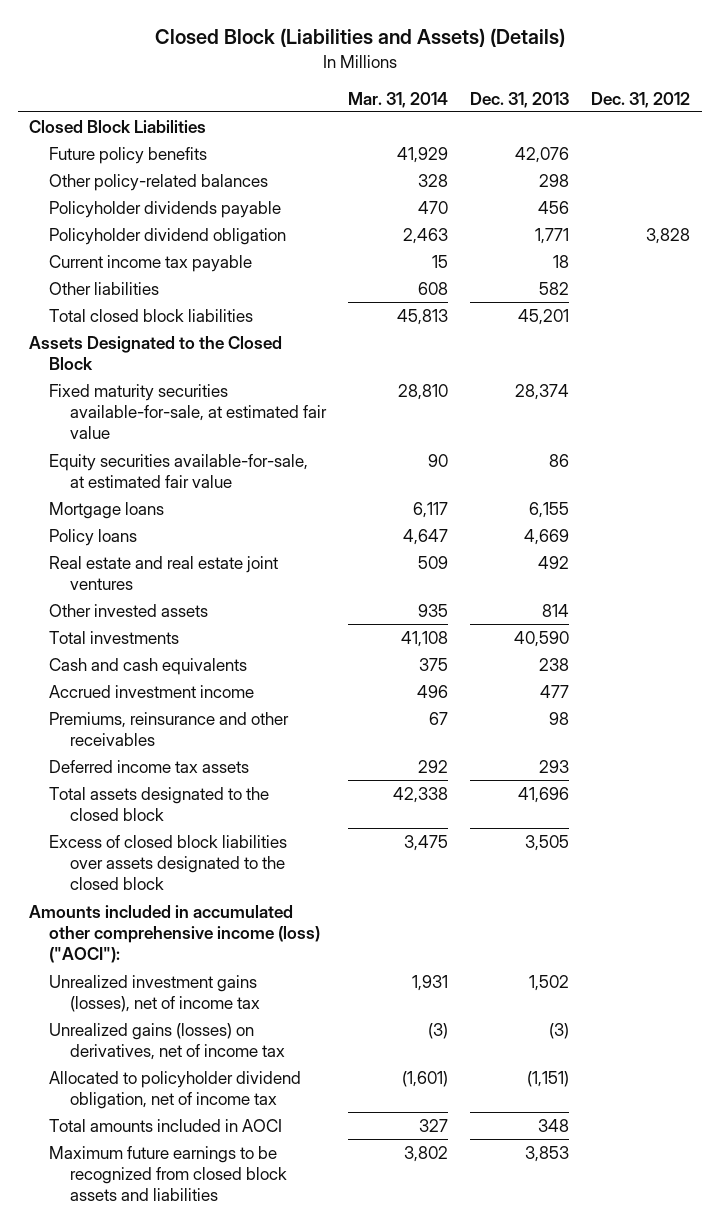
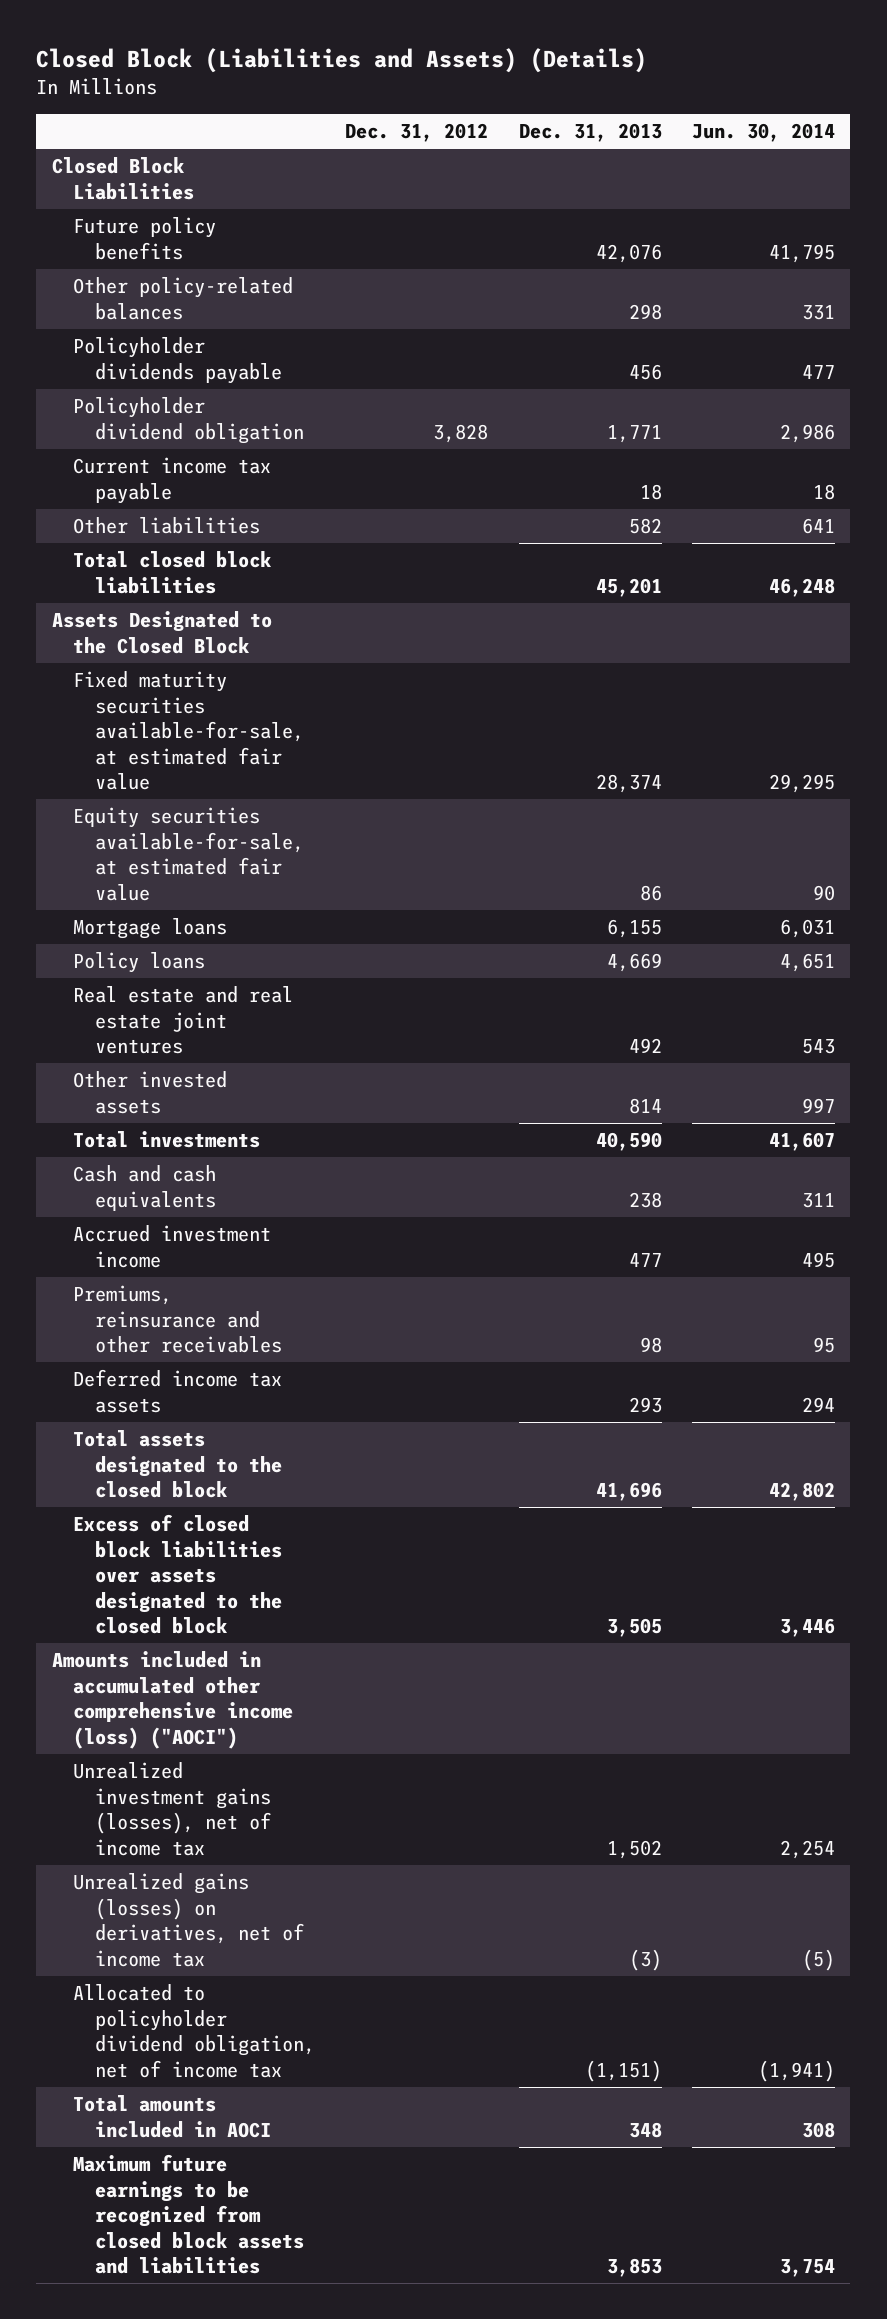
[347,91,448,108] Mar. 31, 2014 -> none
none -> [692,123,836,143] Jun. 30, 2014
[28,904,321,964] Amounts included in accumulated other comprehensive income (loss) ("AOCI"): -> [51,1651,294,1749] Amounts included in accumulated other comprehensive income (loss) ("AOCI")

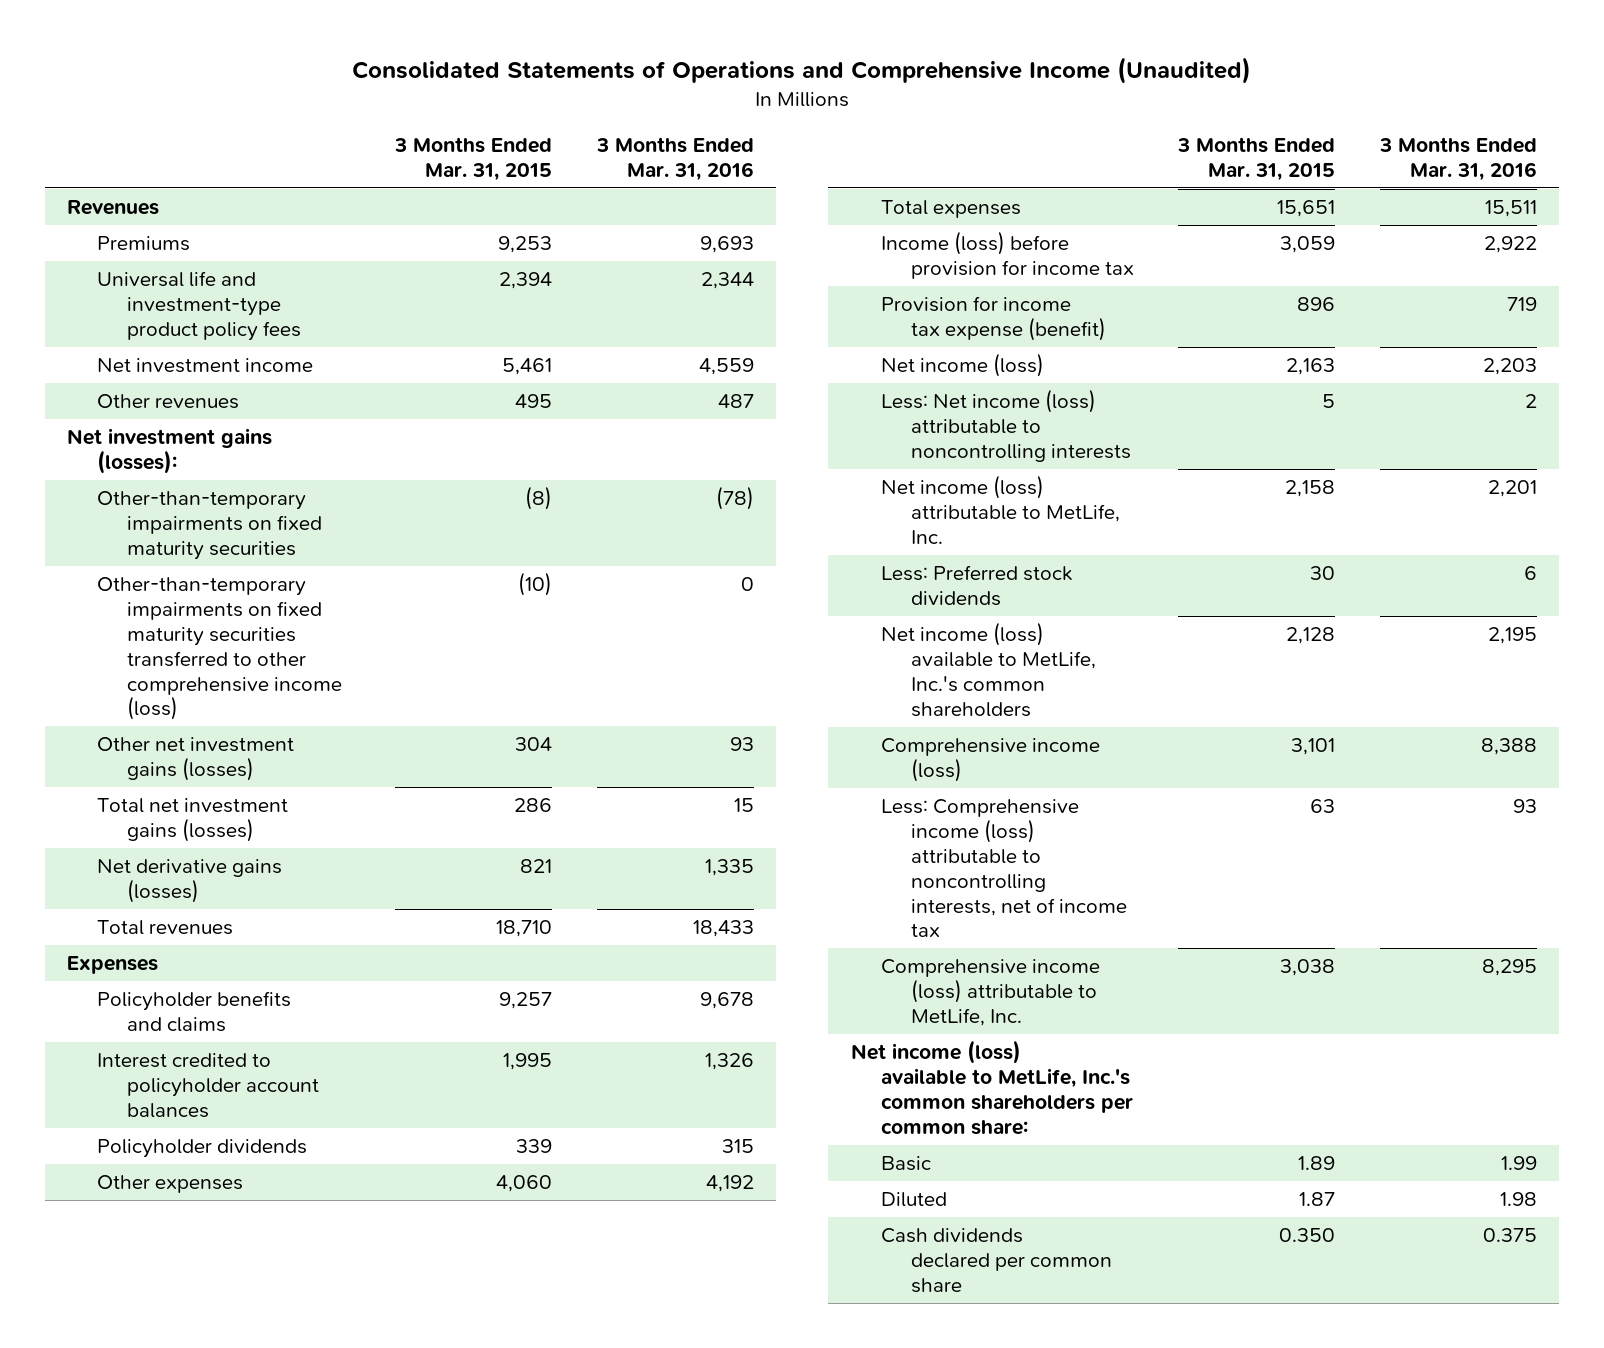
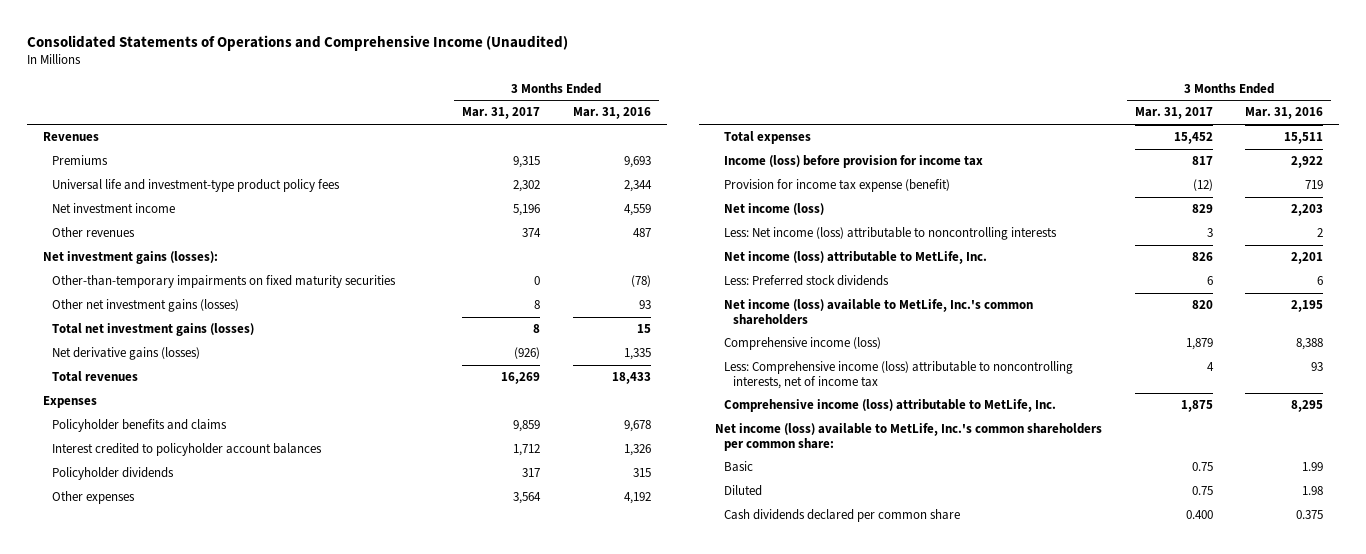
[394,136,553,181] 3 Months Ended Mar. 31, 2015 -> none
none -> [462,107,541,120] Mar. 31, 2017
[97,577,343,721] Other-than-temporary impairments on fixed maturity securities transferred to other comprehensive income (loss) -> none

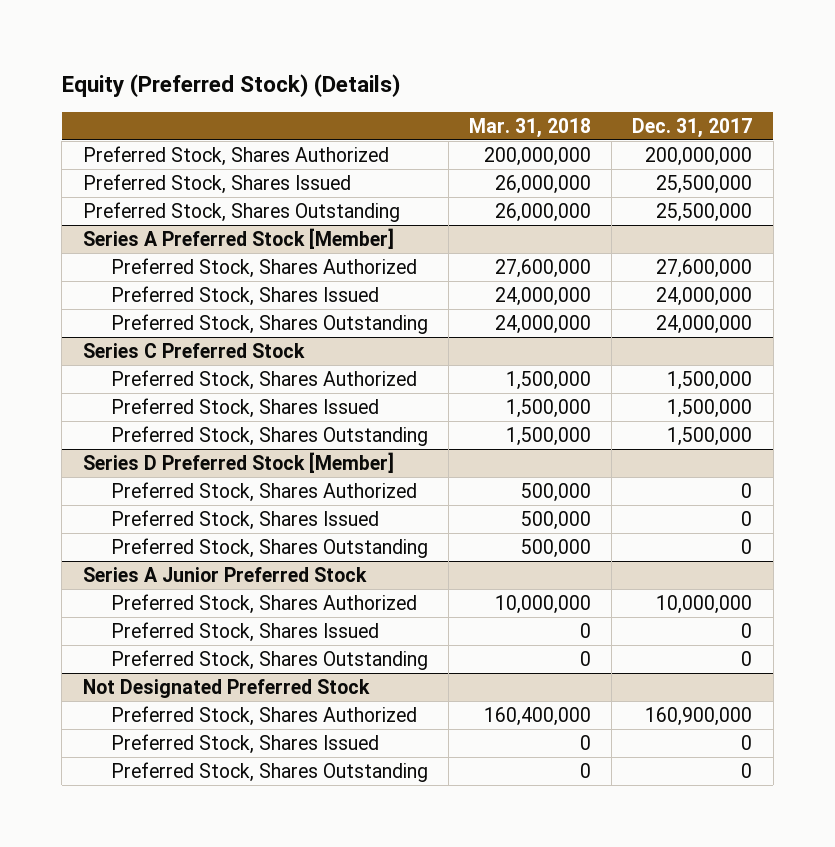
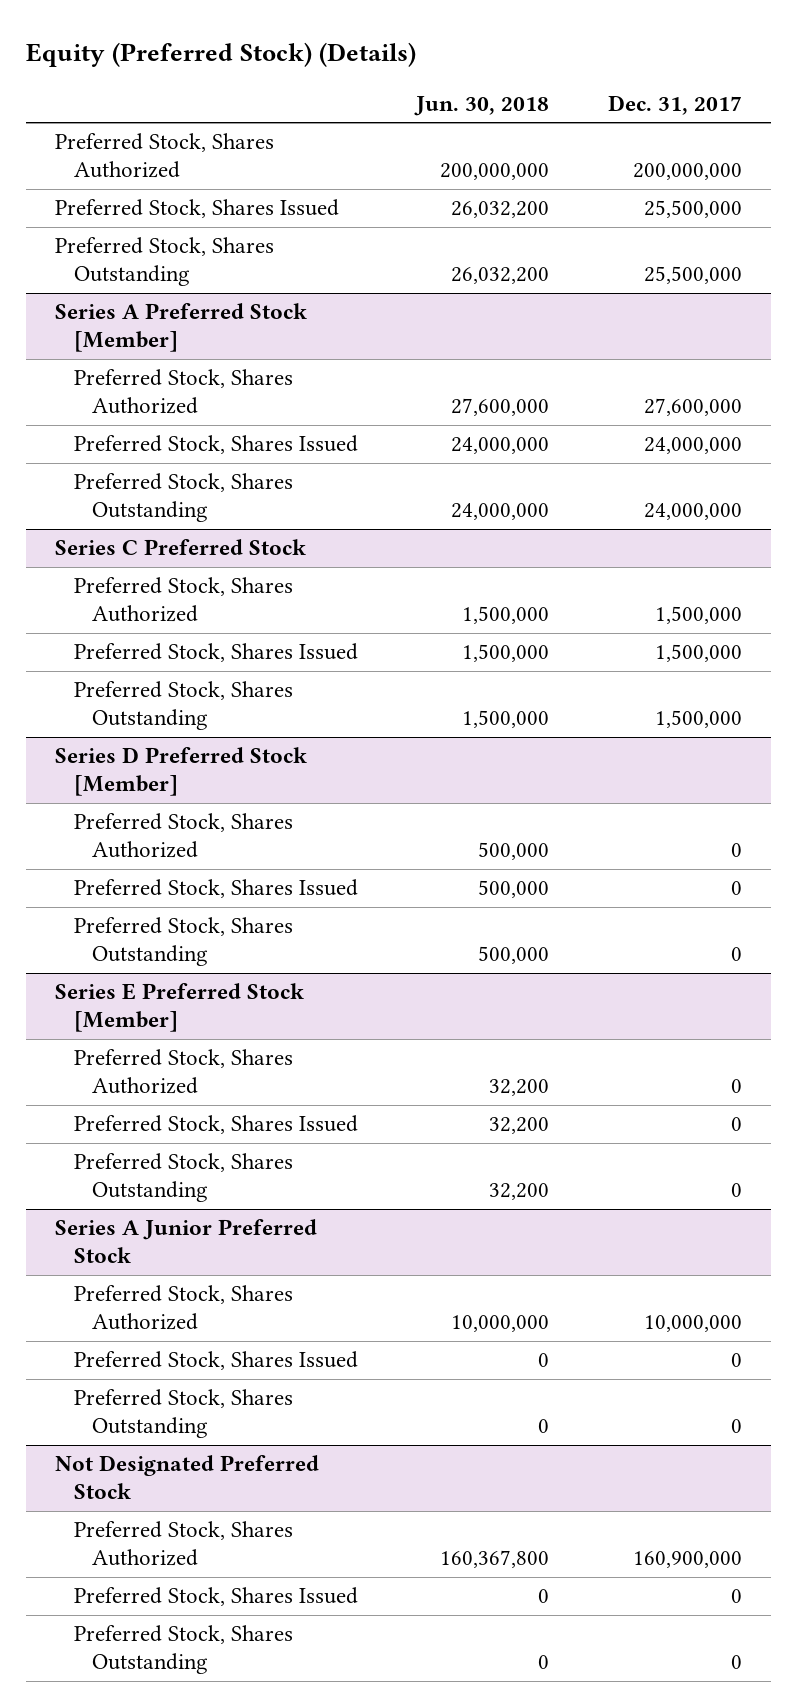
[469,117,592,138] Mar. 31, 2018 -> none
none -> [414,95,550,116] Jun. 30, 2018
none -> [55,983,305,1032] Series E Preferred Stock [Member]
none -> [73,1049,293,1094] Preferred Stock, Shares Authorized
none -> [73,1115,358,1135] Preferred Stock, Shares Issued
none -> [73,1153,293,1202] Preferred Stock, Shares Outstanding

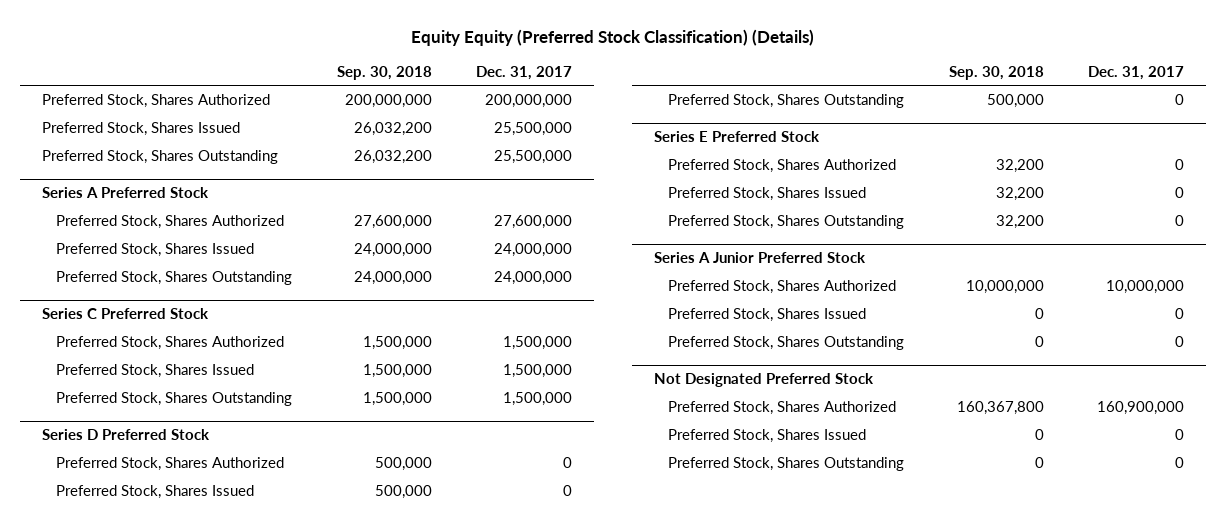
[26,42,417,68] Equity (Preferred Stock) (Details) -> [410,28,814,46] Equity Equity (Preferred Stock Classification) (Details)
[414,95,550,116] Jun. 30, 2018 -> none
none -> [336,65,432,80] Sep. 30, 2018
[55,303,308,352] Series A Preferred Stock [Member] -> [41,187,209,199] Series A Preferred Stock
[55,747,308,796] Series D Preferred Stock [Member] -> [41,429,210,441] Series D Preferred Stock
[55,983,305,1032] Series E Preferred Stock [Member] -> [653,131,820,143] Series E Preferred Stock

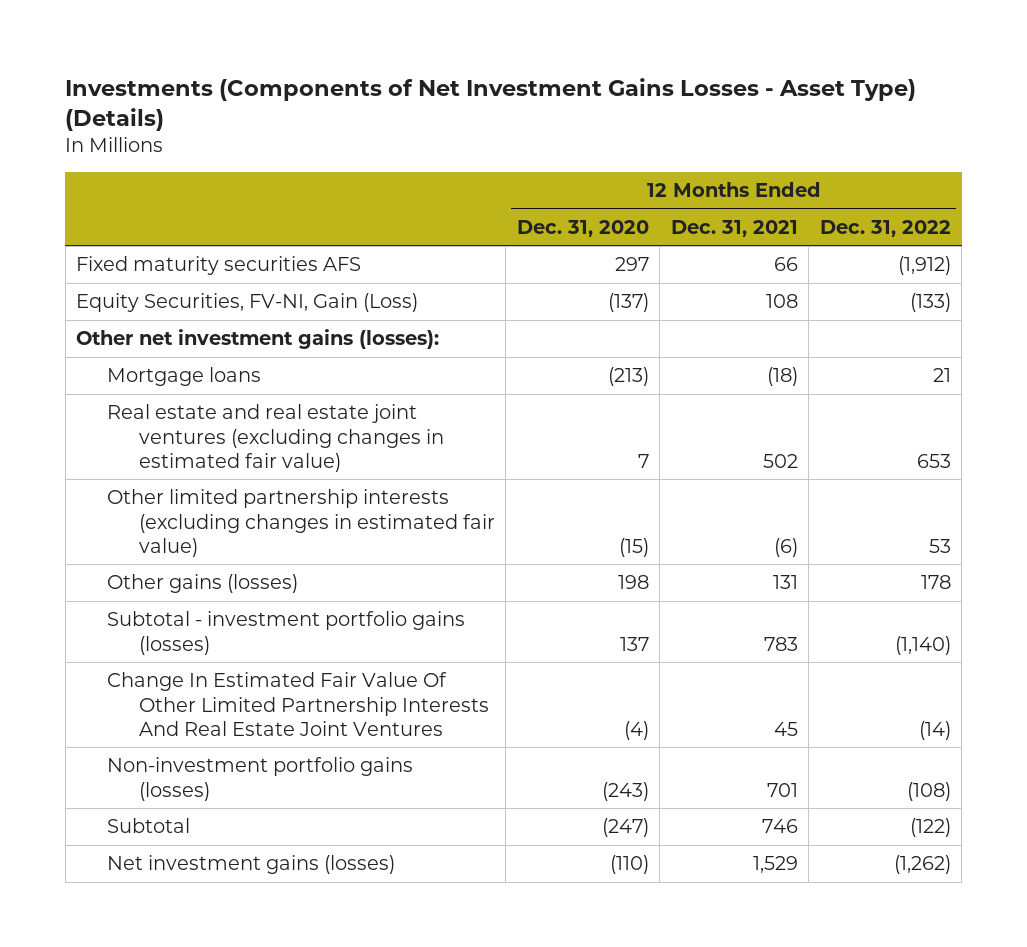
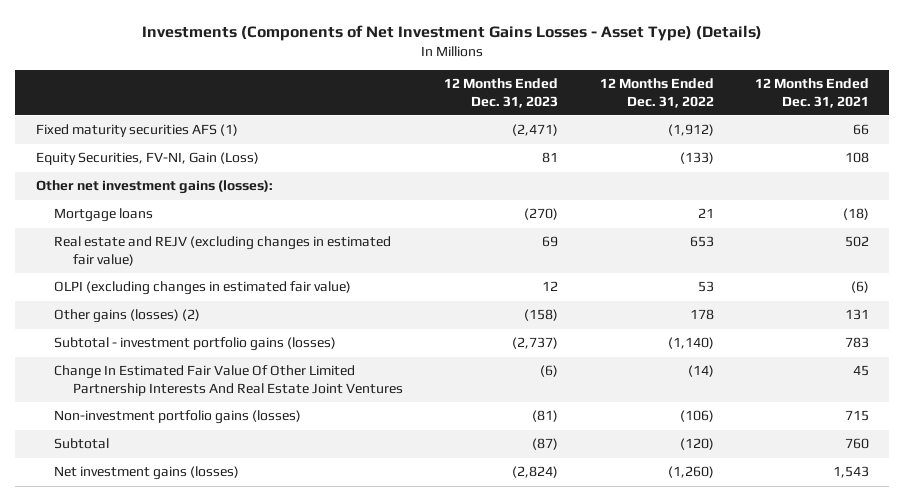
[516,219,649,237] Dec. 31, 2020 -> none
none -> [444,77,559,108] 12 Months Ended Dec. 31, 2023
[76,256,362,276] Fixed maturity securities AFS -> [35,124,238,138] Fixed maturity securities AFS (1)
[107,404,444,472] Real estate and real estate joint ventures (excluding changes in estimated fair value) -> [54,236,392,267] Real estate and REJV (excluding changes in estimated fair value)
[107,489,495,557] Other limited partnership interests (excluding changes in estimated fair value) -> [54,281,352,296] OLPI (excluding changes in estimated fair value)
[107,574,299,594] Other gains (losses) -> [54,309,201,324] Other gains (losses) (2)
[766,782,798,797] 701 -> [844,410,869,422] 715
[906,781,951,801] (108) -> [679,410,714,423] (106)
[761,819,798,834] 746 -> [844,438,869,450] 760
[909,818,951,838] (122) -> [679,438,714,451] (120)
[752,856,798,874] 1,529 -> [832,466,869,479] 1,543
[893,855,951,875] (1,262) -> [667,466,714,479] (1,260)

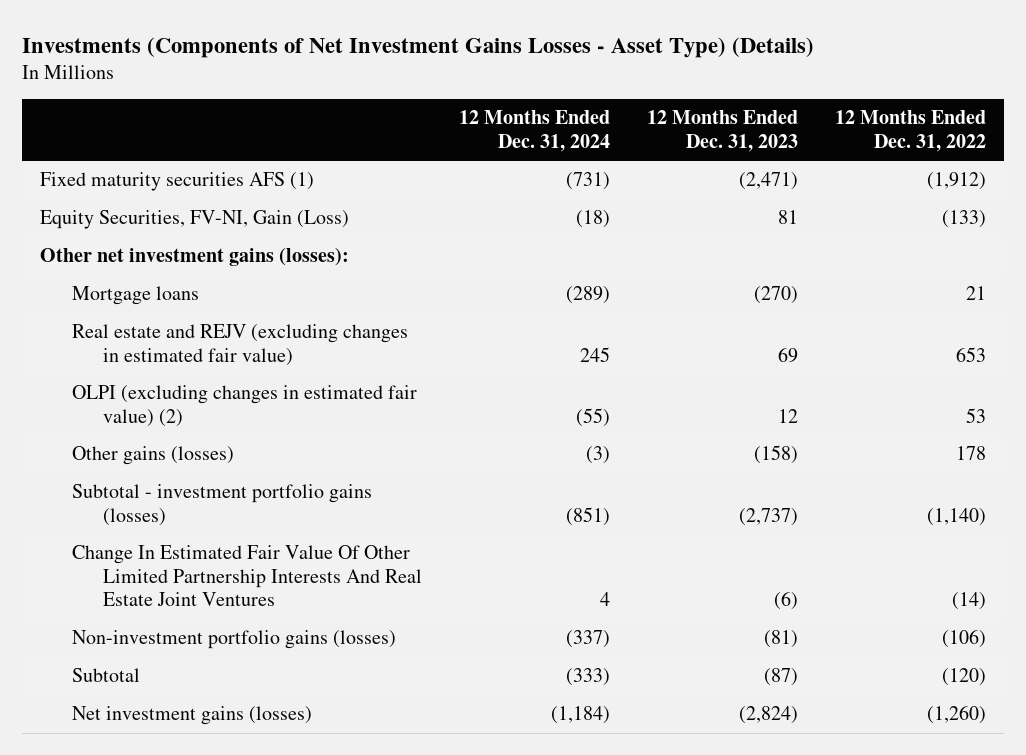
[754,77,869,108] 12 Months Ended Dec. 31, 2021 -> none
none -> [459,110,611,152] 12 Months Ended Dec. 31, 2024
[54,281,352,296] OLPI (excluding changes in estimated fair value) -> [71,385,417,427] OLPI (excluding changes in estimated fair value) (2)
[54,309,201,324] Other gains (losses) (2) -> [71,446,234,466] Other gains (losses)

